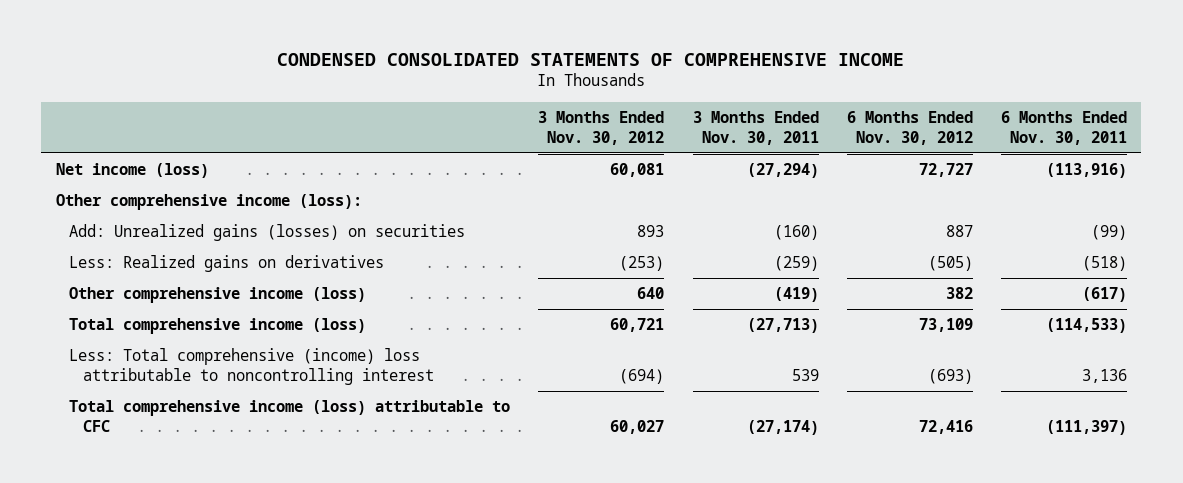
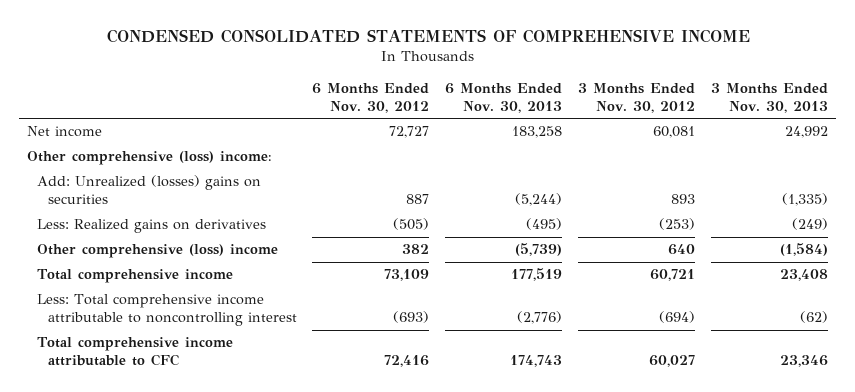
[692,110,819,145] 3 Months Ended Nov. 30, 2011 -> none
[1000,110,1127,145] 6 Months Ended Nov. 30, 2011 -> none
none -> [445,83,563,113] 6 Months Ended Nov. 30, 2013
none -> [711,83,829,113] 3 Months Ended Nov. 30, 2013
[55,163,209,179] Net income (loss) -> [27,126,103,138] Net income
[55,194,362,211] Other comprehensive income (loss): -> [27,151,273,166] Other comprehensive (loss) income:
[69,224,466,242] Add: Unrealized gains (losses) on securities -> [37,175,262,205] Add: Unrealized (losses) gains on securities
[69,287,367,304] Other comprehensive income (loss) -> [37,244,279,259] Other comprehensive (loss) income
[69,318,367,335] Total comprehensive income (loss) -> [37,269,234,284] Total comprehensive income
[69,348,434,385] Less: Total comprehensive (income) loss attributable to noncontrolling interest -> [37,294,297,327] Less: Total comprehensive income attributable to noncontrolling interest
[69,400,511,432] Total comprehensive income (loss) attributable to CFC -> [37,337,234,367] Total comprehensive income attributable to CFC

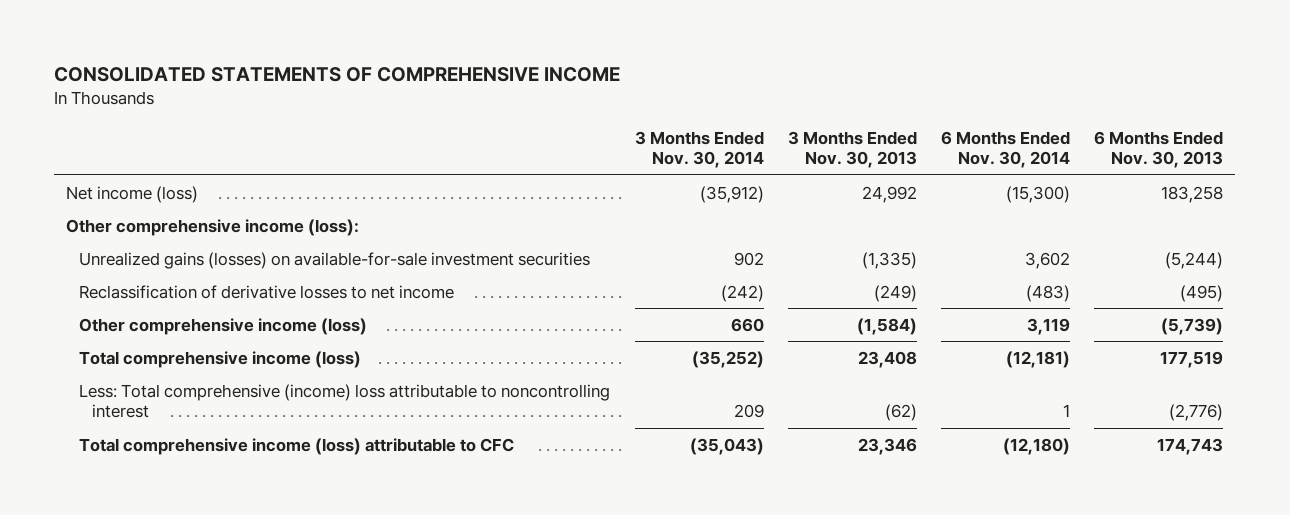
[106,28,750,43] CONDENSED CONSOLIDATED STATEMENTS OF COMPREHENSIVE INCOME -> [54,66,621,82] CONSOLIDATED STATEMENTS OF COMPREHENSIVE INCOME
[312,83,430,113] 6 Months Ended Nov. 30, 2012 -> none
[578,83,696,113] 3 Months Ended Nov. 30, 2012 -> none
none -> [634,130,764,169] 3 Months Ended Nov. 30, 2014
none -> [940,130,1070,169] 6 Months Ended Nov. 30, 2014
[27,126,103,138] Net income -> [66,185,199,203] Net income (loss)
[27,151,273,166] Other comprehensive (loss) income: -> [66,218,360,236] Other comprehensive income (loss):
[37,175,262,205] Add: Unrealized (losses) gains on securities -> [79,251,591,269] Unrealized gains (losses) on available-for-sale investment securities
[37,219,267,234] Less: Realized gains on derivatives -> [79,284,455,299] Reclassification of derivative losses to net income
[37,244,279,259] Other comprehensive (loss) income -> [79,317,368,335] Other comprehensive income (loss)
[37,269,234,284] Total comprehensive income -> [79,350,362,368] Total comprehensive income (loss)
[37,294,297,327] Less: Total comprehensive income attributable to noncontrolling interest -> [79,383,611,419] Less: Total comprehensive (income) loss attributable to noncontrolling interest
[37,337,234,367] Total comprehensive income attributable to CFC -> [79,437,515,455] Total comprehensive income (loss) attributable to CFC

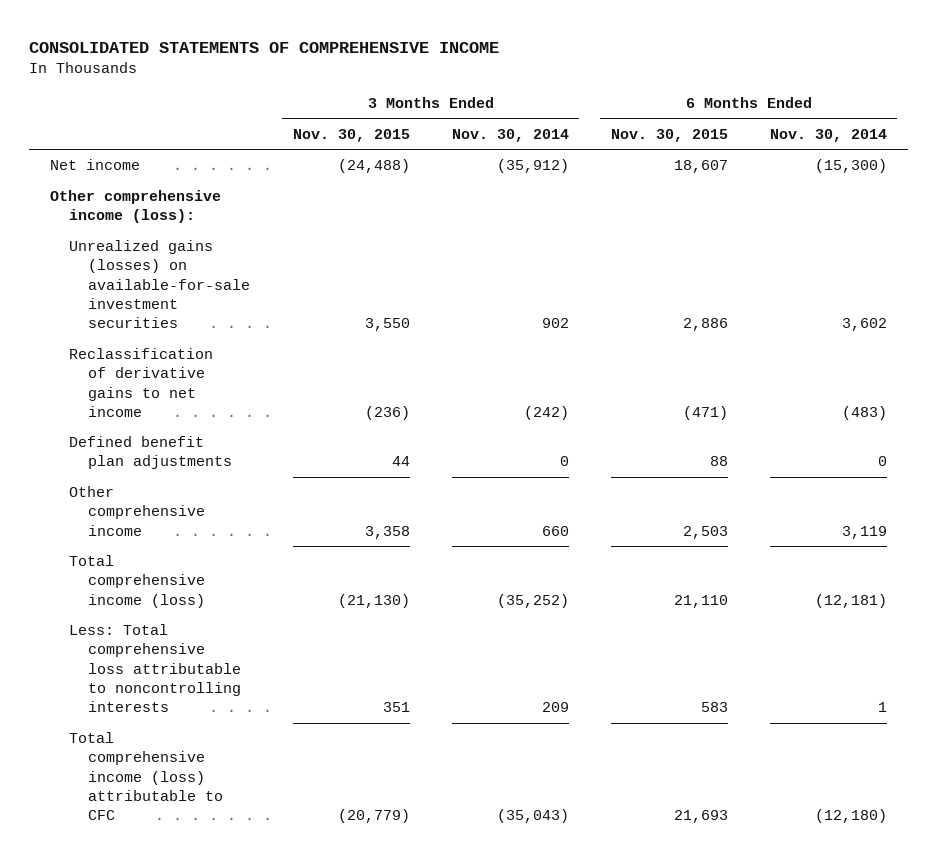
[787,130,917,169] 3 Months Ended Nov. 30, 2013 -> none
[1094,130,1224,169] 6 Months Ended Nov. 30, 2013 -> none
none -> [292,128,410,142] Nov. 30, 2015
none -> [610,128,728,142] Nov. 30, 2015
[66,185,199,203] Net income (loss) -> [50,159,141,171] Net income
[79,284,455,299] Reclassification of derivative losses to net income -> [69,348,214,417] Reclassification of derivative gains to net income
none -> [69,436,233,470] Defined benefit plan adjustments
[79,317,368,335] Other comprehensive income (loss) -> [69,486,206,536] Other comprehensive income
[79,383,611,419] Less: Total comprehensive (income) loss attributable to noncontrolling interest -> [69,624,242,713] Less: Total comprehensive loss attributable to noncontrolling interests

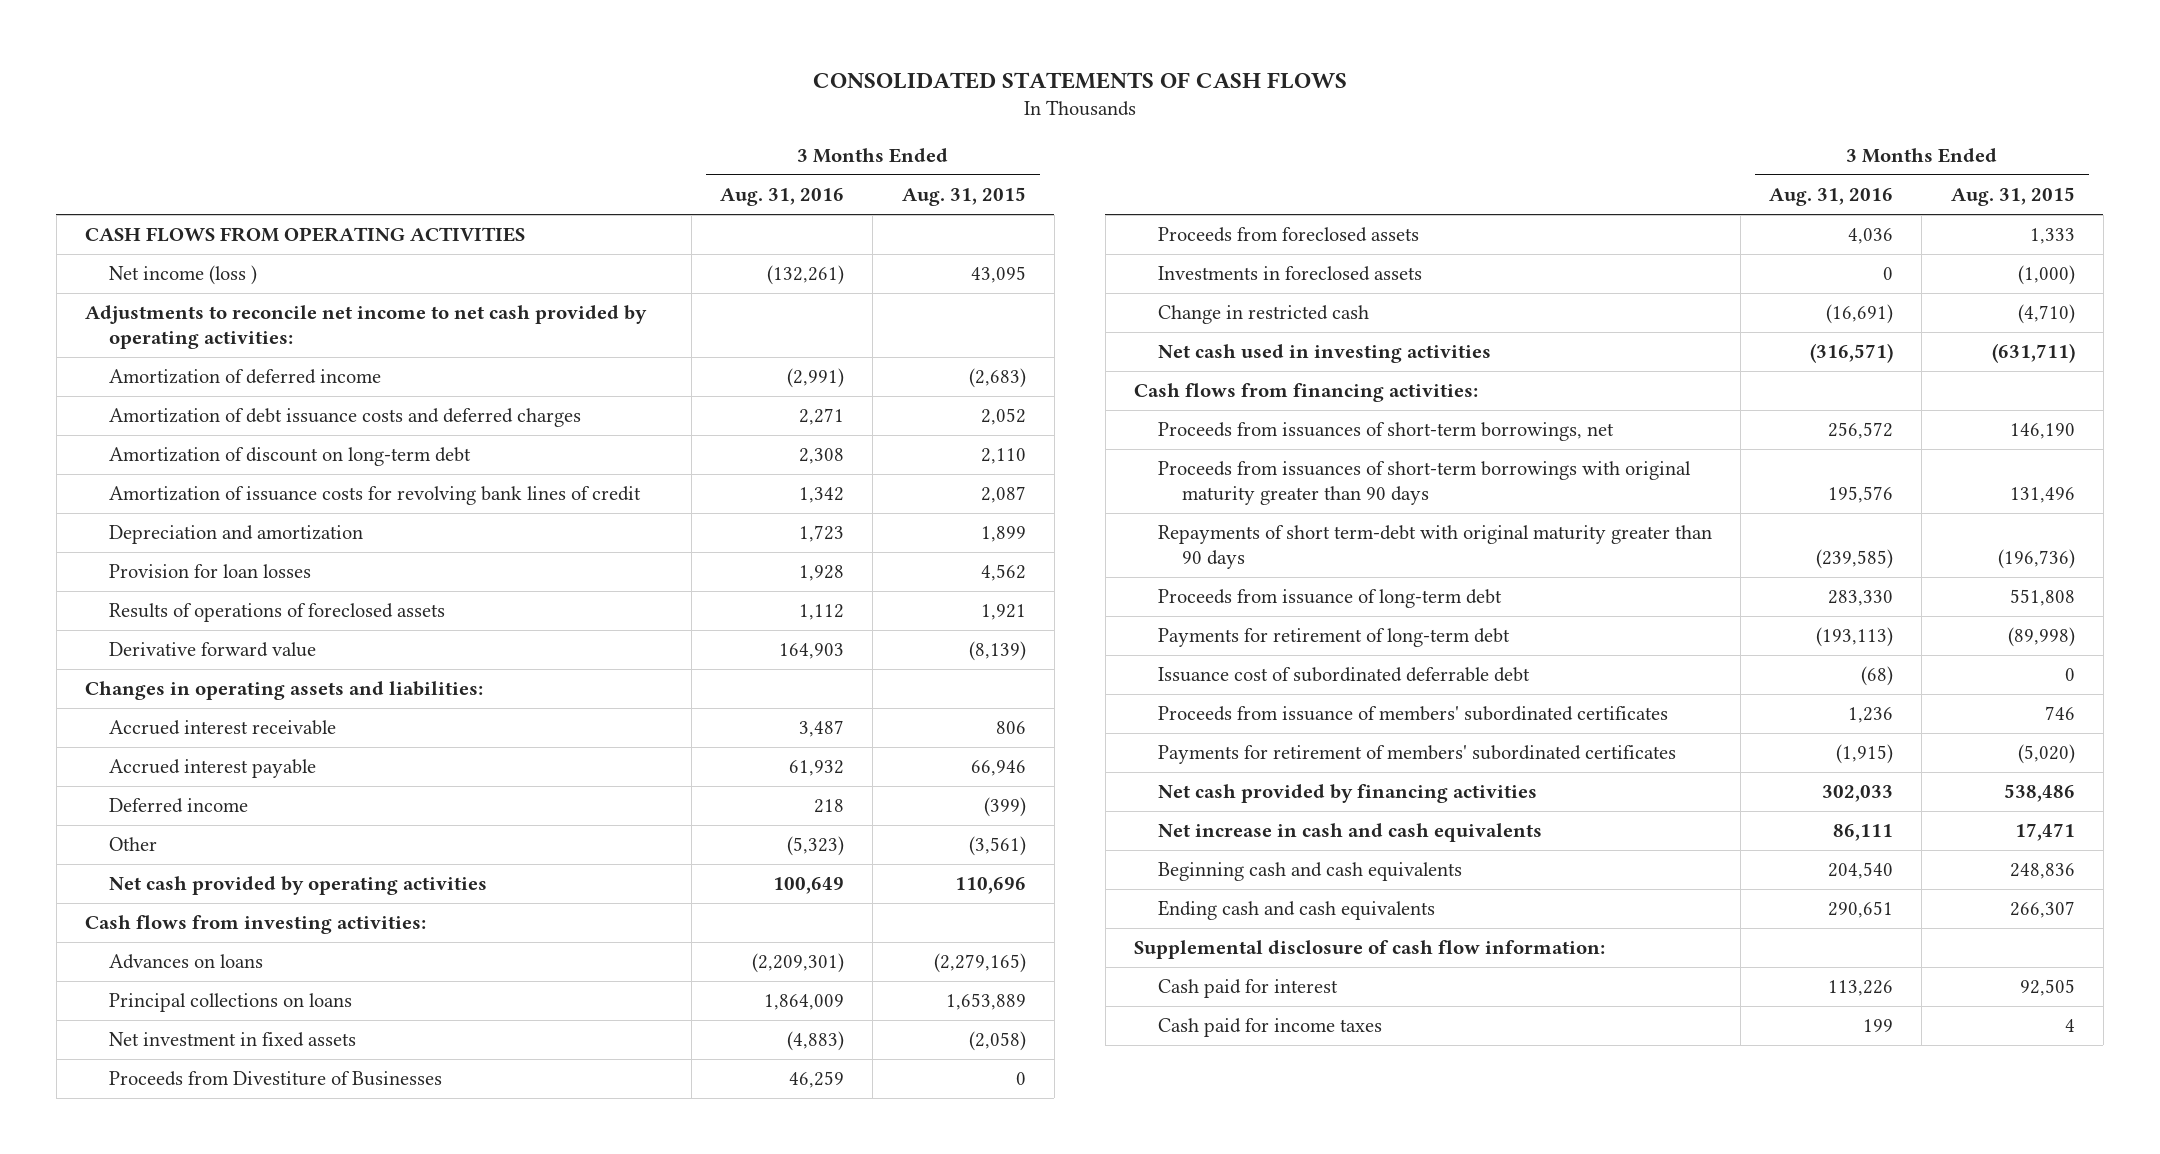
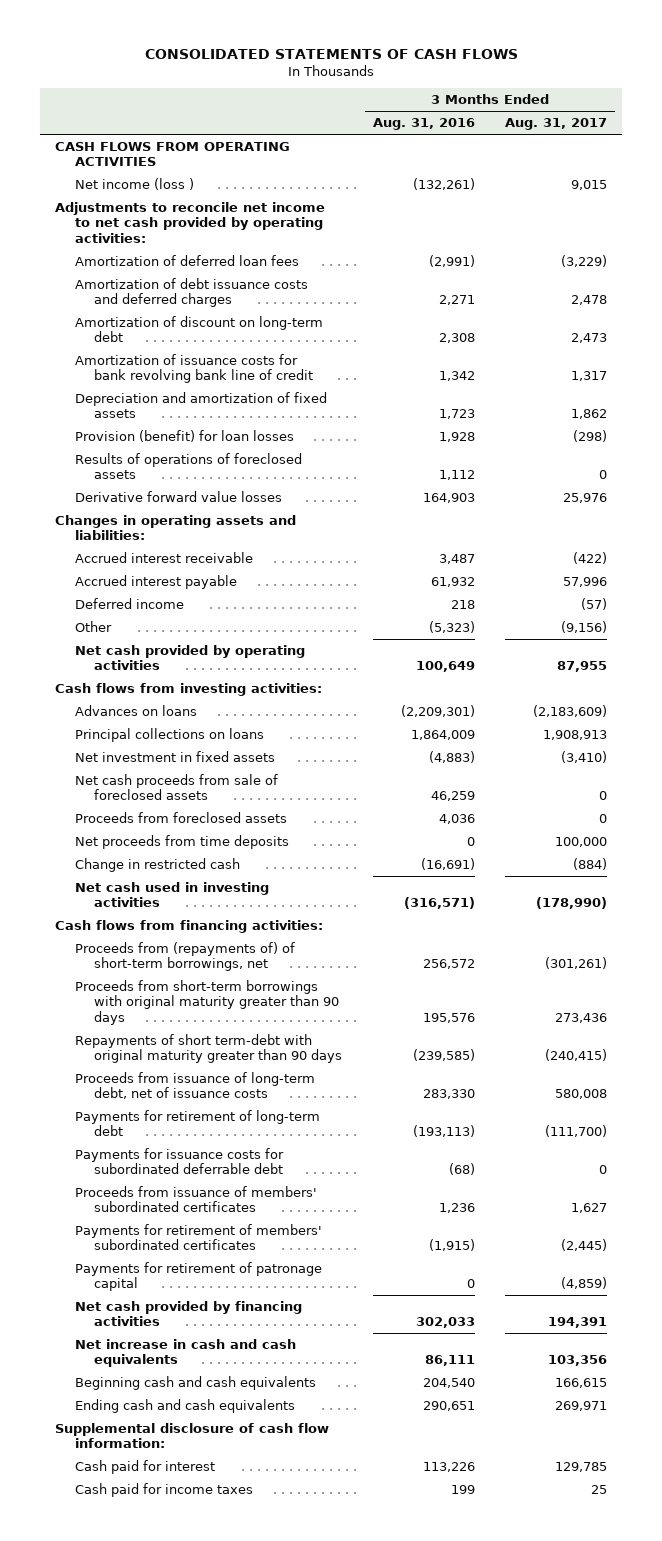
[901,187,1026,207] Aug. 31, 2015 -> none
none -> [504,118,607,131] Aug. 31, 2017
[108,369,381,385] Amortization of deferred income -> [74,255,299,267] Amortization of deferred loan fees
[108,486,641,506] Amortization of issuance costs for revolving bank lines of credit -> [74,354,314,384] Amortization of issuance costs for bank revolving bank line of credit
[108,525,363,545] Depreciation and amortization -> [74,392,327,419] Depreciation and amortization of fixed assets
[108,564,311,579] Provision for loan losses -> [74,430,294,443] Provision (benefit) for loan losses
[108,642,316,658] Derivative forward value -> [74,491,282,503] Derivative forward value losses
[108,1071,442,1087] Proceeds from Divestiture of Businesses -> [74,774,278,801] Net cash proceeds from sale of foreclosed assets
[1157,266,1422,282] Investments in foreclosed assets -> none
none -> [74,835,289,850] Net proceeds from time deposits
[1157,422,1614,442] Proceeds from issuances of short-term borrowings, net -> [74,942,295,972] Proceeds from (repayments of) of short-term borrowings, net
[1157,461,1691,506] Proceeds from issuances of short-term borrowings with original maturity greater than 90 days -> [74,980,340,1025] Proceeds from short-term borrowings with original maturity greater than 90 days
[1157,589,1502,609] Proceeds from issuance of long-term debt -> [74,1072,315,1100] Proceeds from issuance of long-term debt, net of issuance costs
[1157,667,1530,683] Issuance cost of subordinated deferrable debt -> [74,1148,284,1175] Payments for issuance costs for subordinated deferrable debt
none -> [74,1262,322,1292] Payments for retirement of patronage capital

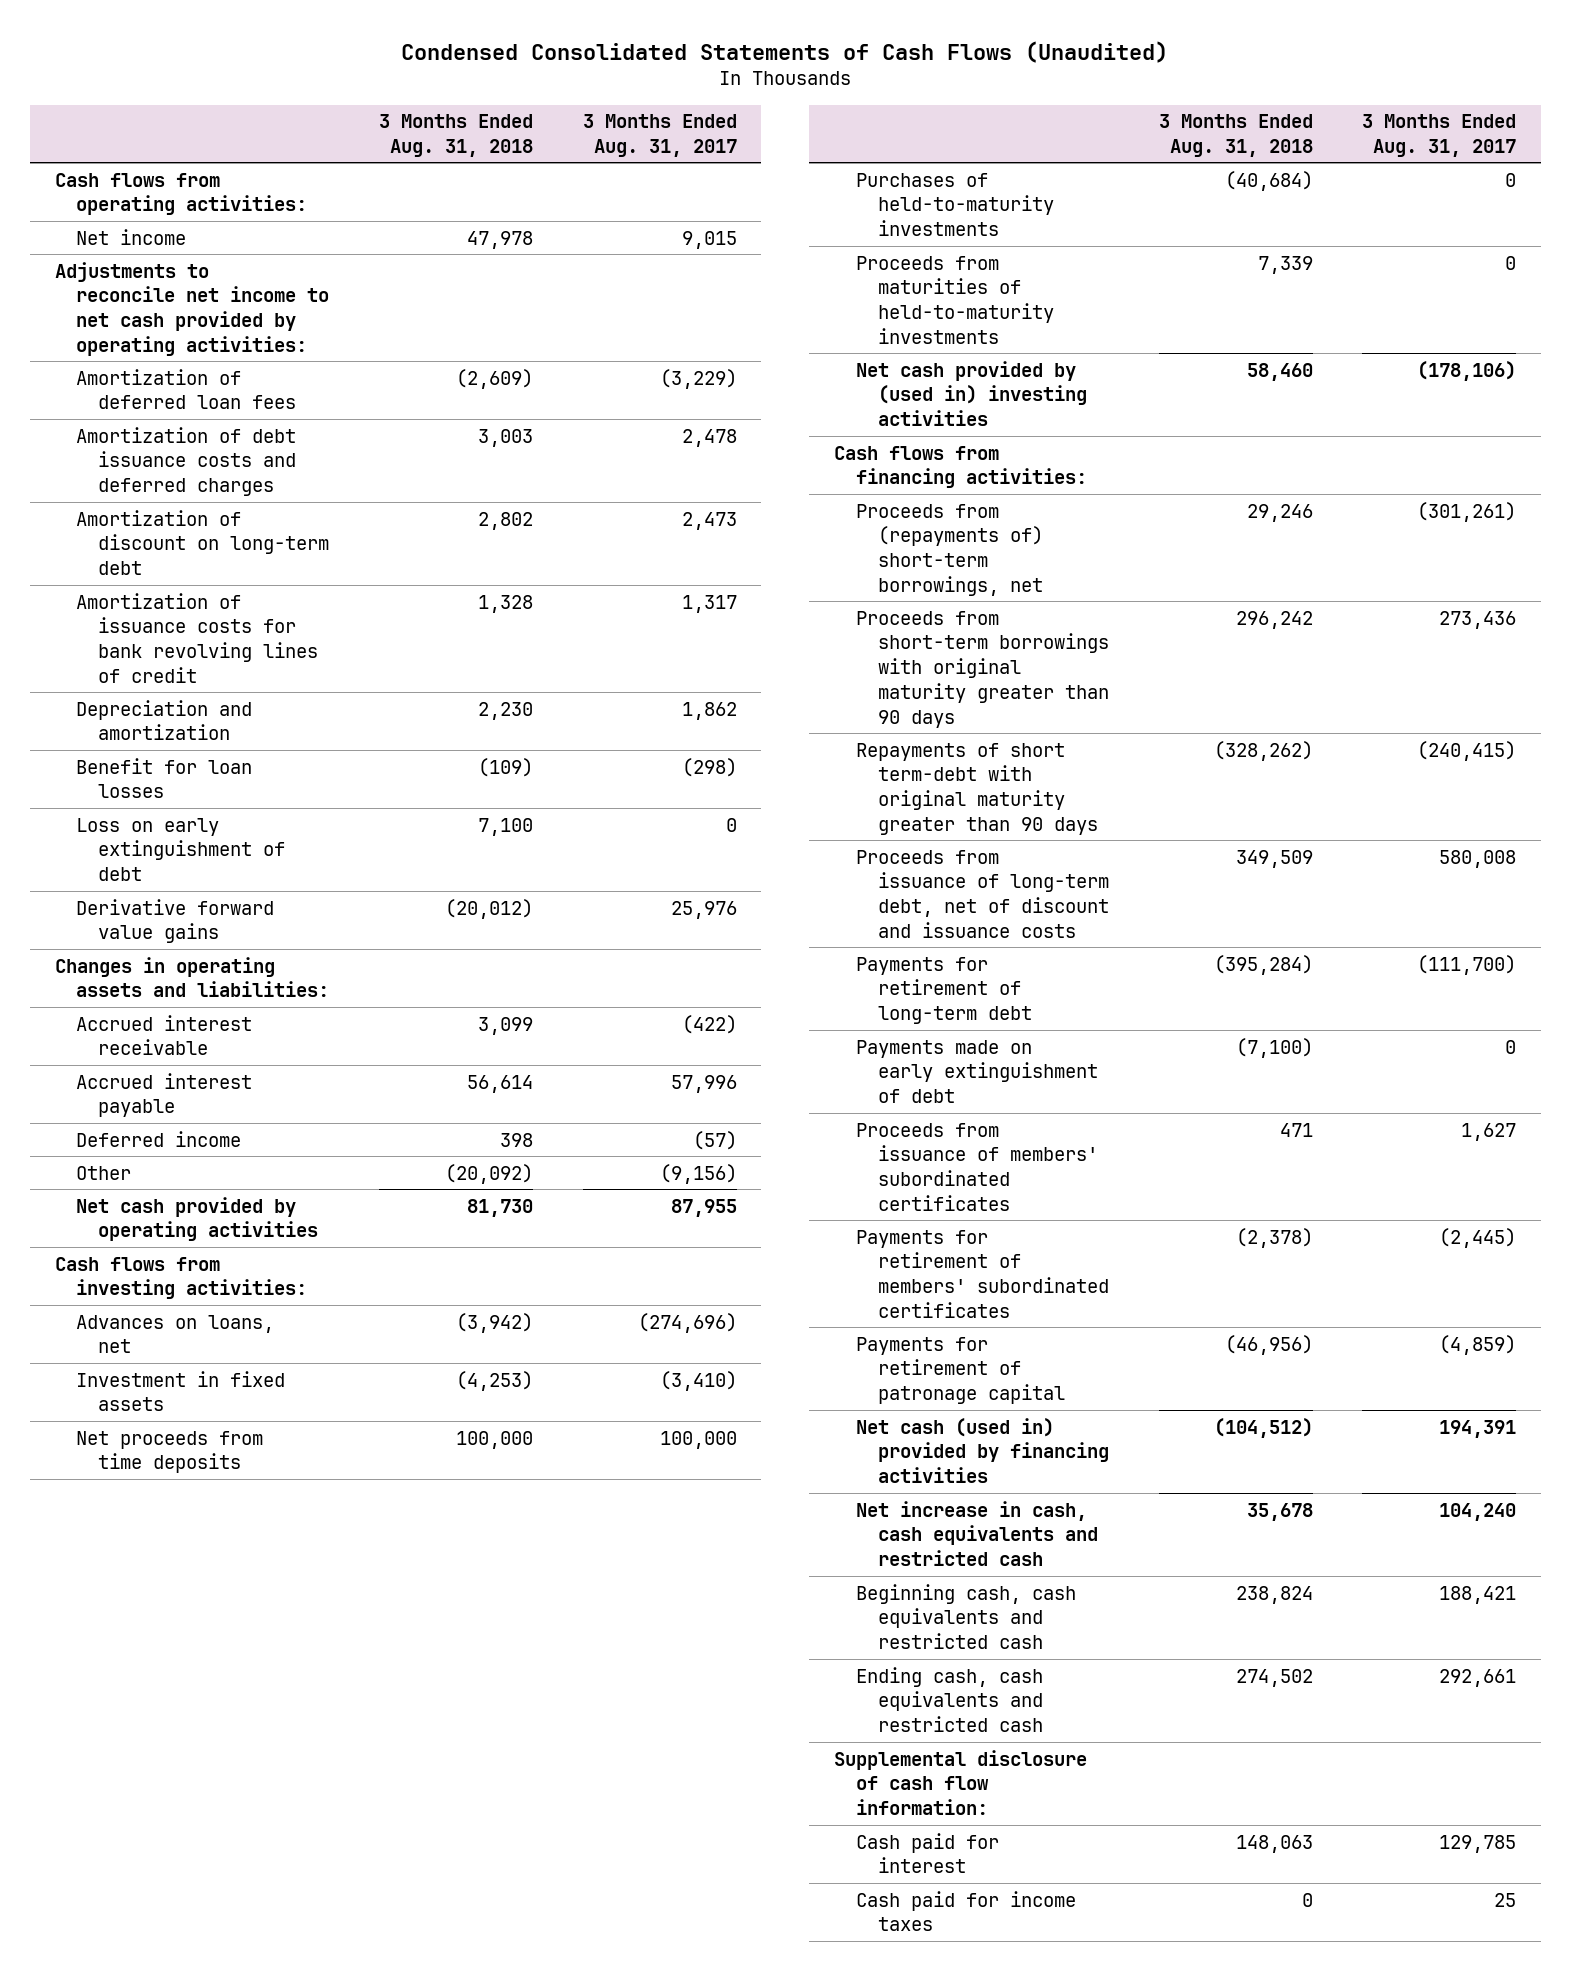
[145,49,519,60] CONSOLIDATED STATEMENTS OF CASH FLOWS -> [401,40,1169,63] Condensed Consolidated Statements of Cash Flows (Unaudited)
[372,118,475,131] Aug. 31, 2016 -> none
none -> [379,114,534,157] 3 Months Ended Aug. 31, 2018
[55,142,291,167] CASH FLOWS FROM OPERATING ACTIVITIES -> [54,172,308,216] Cash flows from operating activities:
[74,178,194,191] Net income (loss ) -> [76,228,187,245] Net income
[74,453,302,480] Results of operations of foreclosed assets -> none
[74,354,314,384] Amortization of issuance costs for bank revolving bank line of credit -> [76,592,319,683] Amortization of issuance costs for bank revolving lines of credit
[74,392,327,419] Depreciation and amortization of fixed assets -> [76,699,253,741] Depreciation and amortization
[74,430,294,443] Provision (benefit) for loan losses -> [76,757,253,799] Benefit for loan losses
none -> [76,817,286,882] Loss on early extinguishment of debt
[74,491,282,503] Derivative forward value losses -> [76,898,275,944] Derivative forward value gains
[74,728,264,743] Principal collections on loans -> none
[74,774,278,801] Net cash proceeds from sale of foreclosed assets -> none
[74,812,287,824] Proceeds from foreclosed assets -> none
[74,705,197,717] Advances on loans -> [76,1314,275,1354] Advances on loans, net
[532,705,607,718] (2,183,609) -> [637,1312,737,1333] (274,696)
[74,751,275,763] Net investment in fixed assets -> [76,1370,286,1412] Investment in fixed assets
[74,858,240,873] Change in restricted cash -> none
none -> [855,172,1054,237] Purchases of held-to-maturity investments
none -> [855,255,1054,344] Proceeds from maturities of held-to-maturity investments
[74,882,269,908] Net cash used in investing activities -> [855,360,1087,427] Net cash provided by (used in) investing activities
[535,897,607,910] (178,990) -> [1417,360,1517,381] (178,106)
[74,942,295,972] Proceeds from (repayments of) of short-term borrowings, net -> [855,503,1043,596] Proceeds from (repayments of) short-term borrowings, net
[74,1072,315,1100] Proceeds from issuance of long-term debt, net of issuance costs -> [855,849,1109,938] Proceeds from issuance of long-term debt, net of discount and issuance costs
[74,1148,284,1175] Payments for issuance costs for subordinated deferrable debt -> none
none -> [855,1039,1098,1104] Payments made on early extinguishment of debt
[74,1301,302,1327] Net cash provided by financing activities -> [855,1417,1109,1484] Net cash (used in) provided by financing activities
[74,1339,296,1368] Net increase in cash and cash equivalents -> [855,1500,1098,1567] Net increase in cash, cash equivalents and restricted cash
[547,1355,607,1367] 103,356 -> [1439,1502,1517,1521] 104,240
[74,1376,316,1391] Beginning cash and cash equivalents -> [855,1583,1076,1650] Beginning cash, cash equivalents and restricted cash
[554,1378,607,1389] 166,615 -> [1439,1585,1517,1604] 188,421
[74,1399,295,1414] Ending cash and cash equivalents -> [855,1666,1043,1733] Ending cash, cash equivalents and restricted cash
[554,1401,607,1412] 269,971 -> [1439,1668,1517,1687] 292,661

